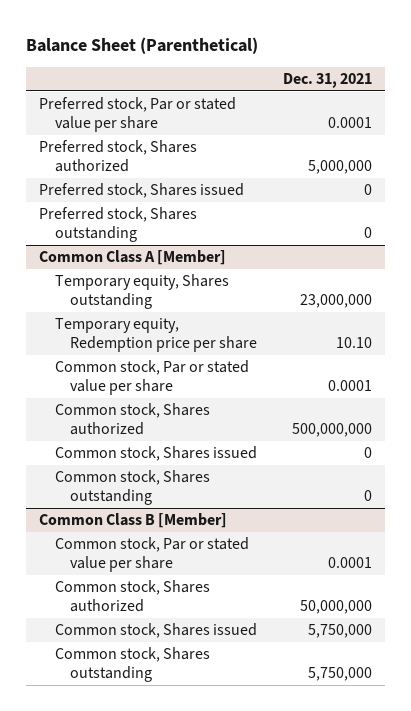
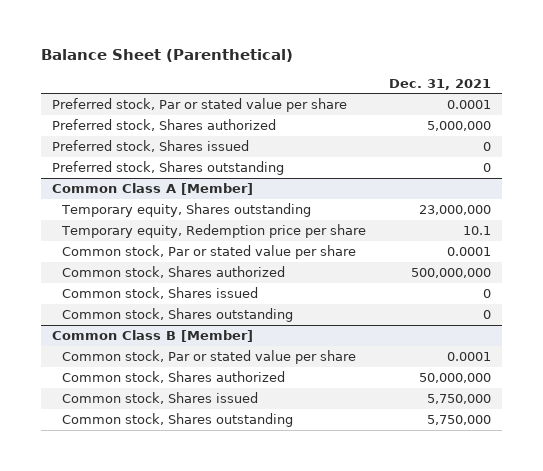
[335,336,372,348] 10.10 -> [462,225,491,235] 10.1

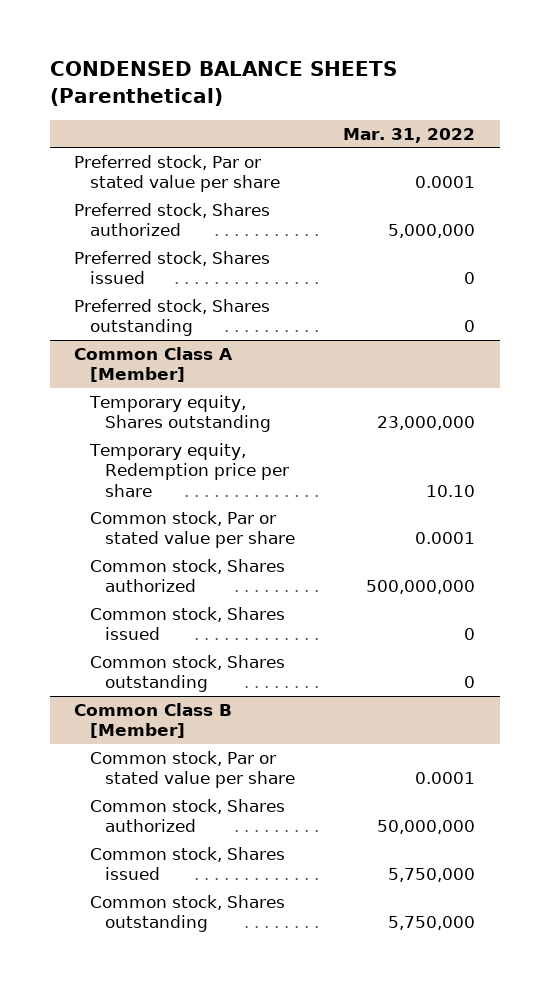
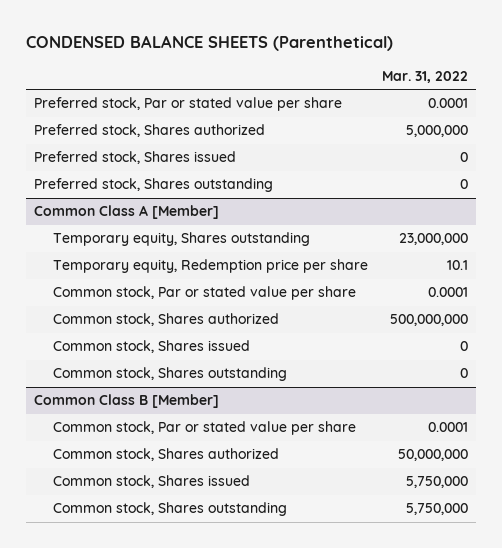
[426,484,476,497] 10.10 -> [447,260,469,271] 10.1

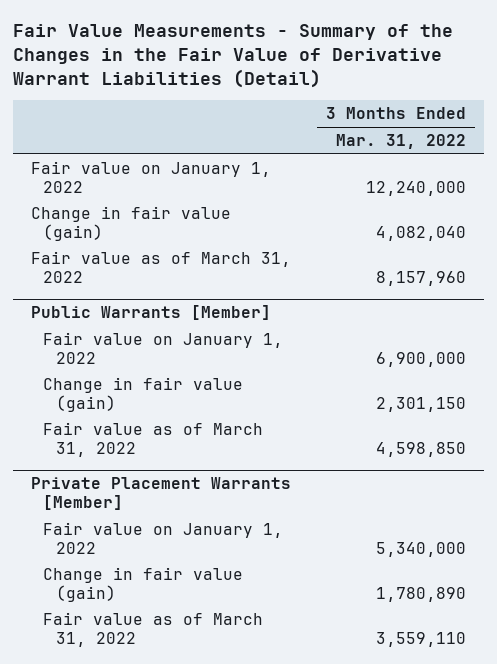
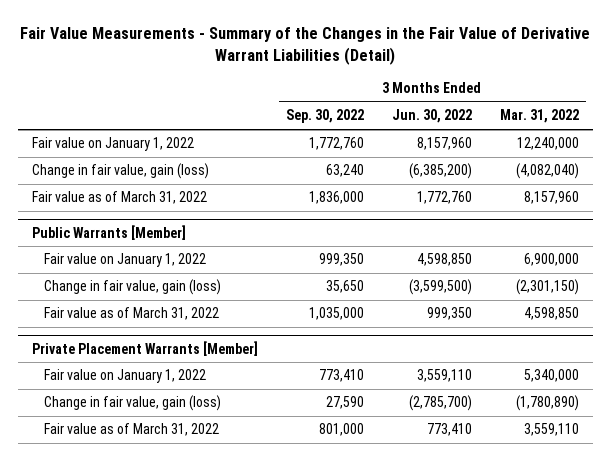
none -> [285,109,364,124] Sep. 30, 2022
none -> [391,109,472,124] Jun. 30, 2022
[30,205,231,241] Change in fair value (gain) -> [31,163,209,180] Change in fair value, gain (loss)
[376,225,467,241] 4,082,040 -> [515,163,579,180] (4,082,040)
[43,376,244,412] Change in fair value (gain) -> [43,279,221,296] Change in fair value, gain (loss)
[376,396,467,412] 2,301,150 -> [515,279,579,296] (2,301,150)
[43,566,244,602] Change in fair value (gain) -> [43,395,221,412] Change in fair value, gain (loss)
[376,586,467,602] 1,780,890 -> [515,395,579,412] (1,780,890)

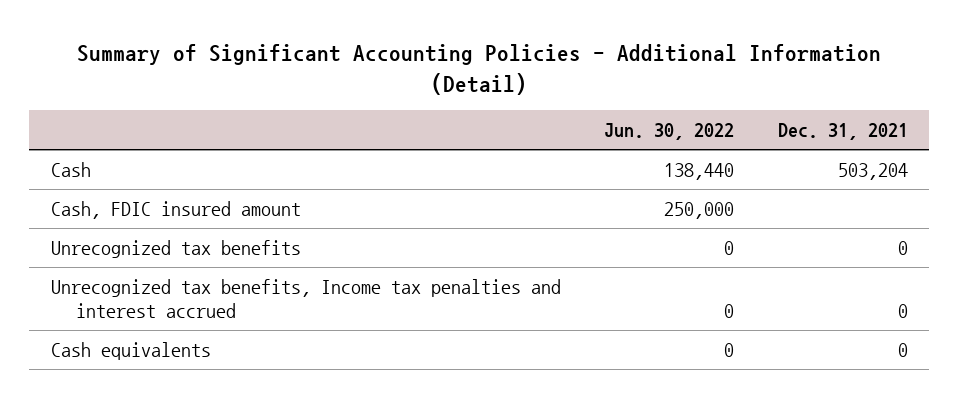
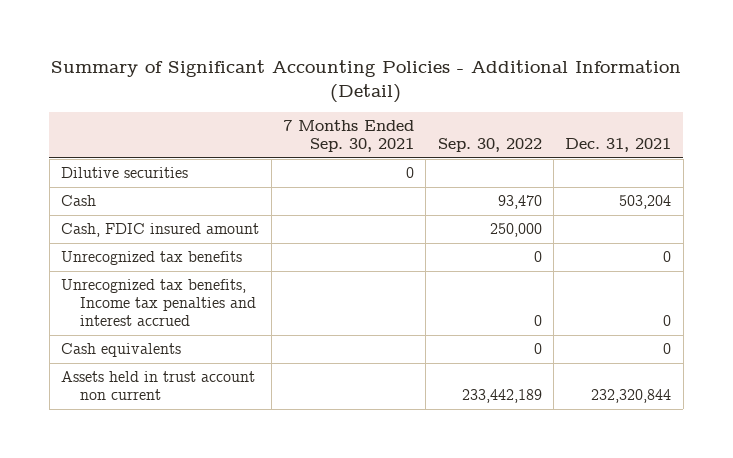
[604,123,735,141] Jun. 30, 2022 -> none
none -> [282,120,414,153] 7 Months Ended Sep. 30, 2021
none -> [437,138,542,153] Sep. 30, 2022
none -> [61,167,189,179] Dilutive securities
none -> [61,371,256,401] Assets held in trust account non current

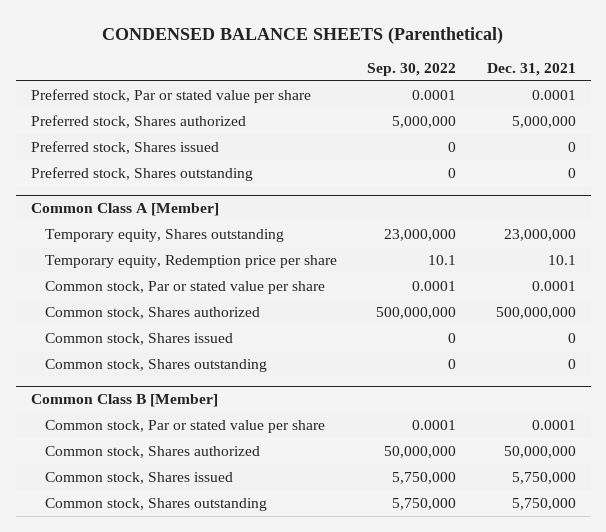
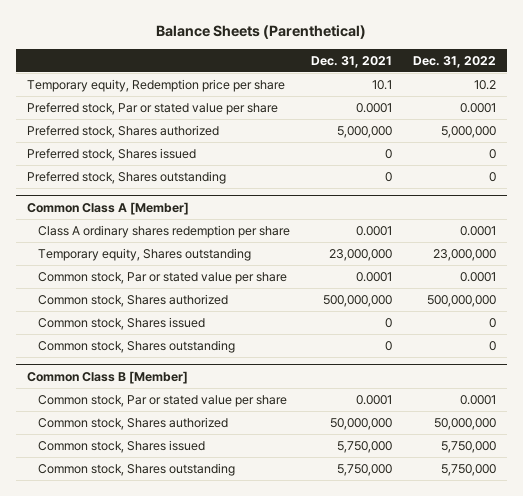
[102,26,504,44] CONDENSED BALANCE SHEETS (Parenthetical) -> [156,24,367,39] Balance Sheets (Parenthetical)
[367,63,457,77] Sep. 30, 2022 -> none
none -> [413,55,497,68] Dec. 31, 2022
none -> [26,79,285,93] Temporary equity, Redemption price per share
none -> [37,225,290,239] Class A ordinary shares redemption per share
[44,254,337,268] Temporary equity, Redemption price per share -> none

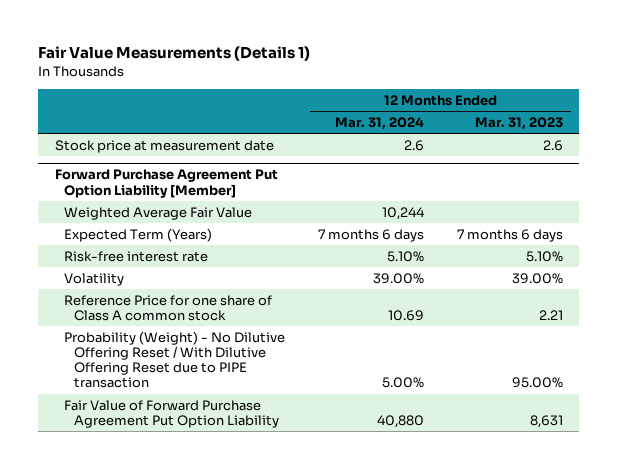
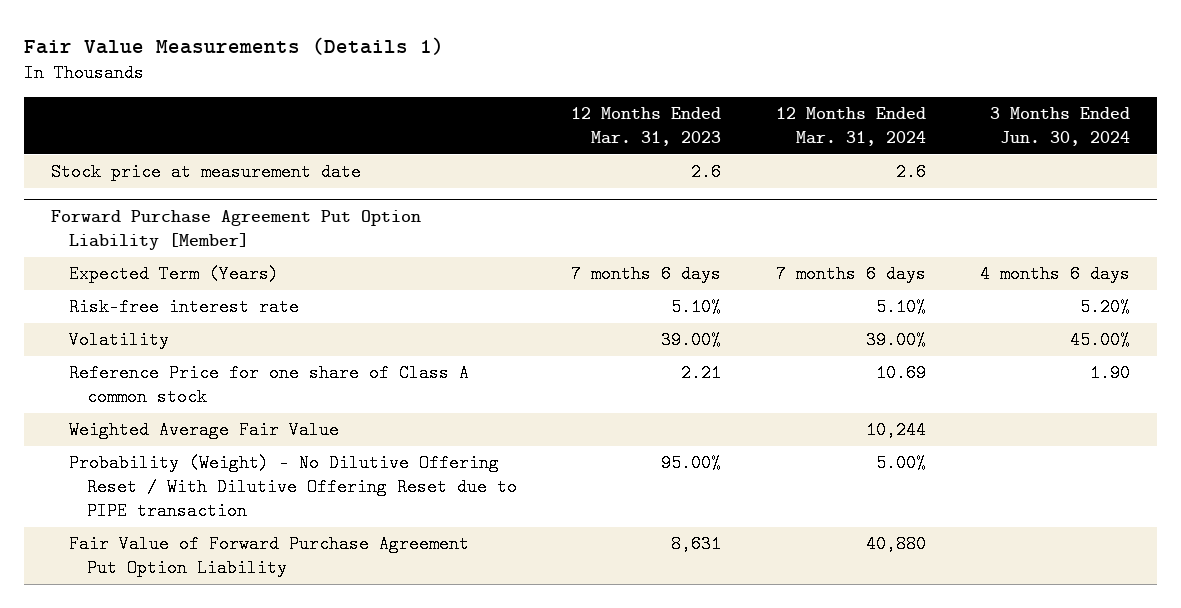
none -> [990,107,1131,146] 3 Months Ended Jun. 30, 2024
[64,206,253,220] Weighted Average Fair Value -> [68,421,339,440] Weighted Average Fair Value

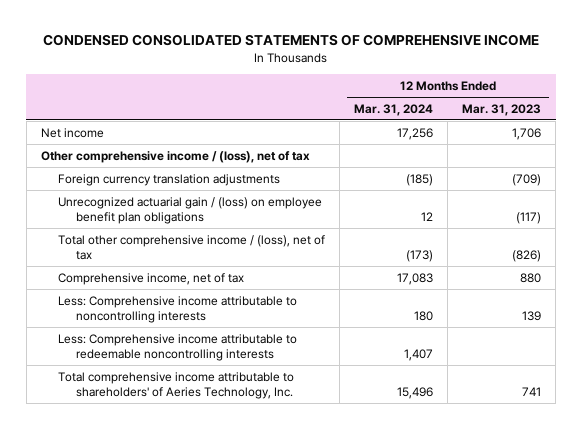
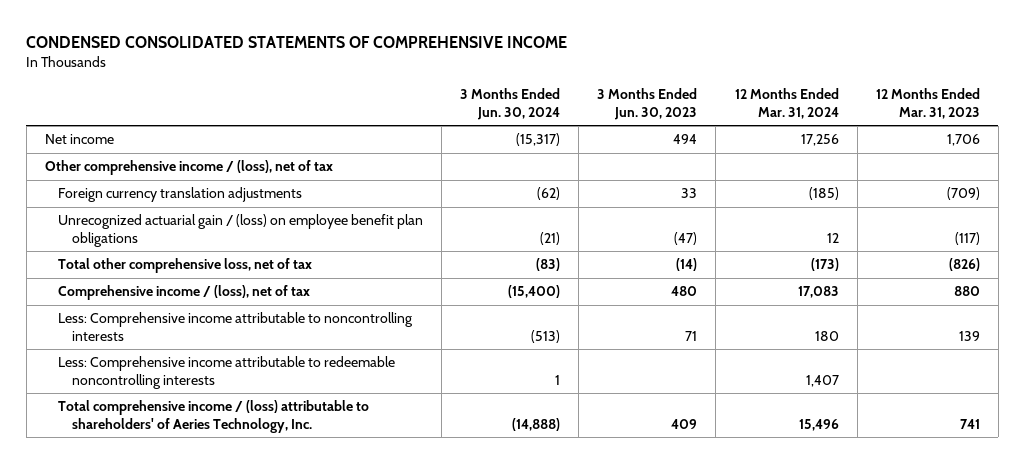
none -> [460,88,561,120] 3 Months Ended Jun. 30, 2024
none -> [597,88,698,120] 3 Months Ended Jun. 30, 2023
[58,234,326,260] Total other comprehensive income / (loss), net of tax -> [58,258,313,274] Total other comprehensive loss, net of tax
[58,272,245,285] Comprehensive income, net of tax -> [58,285,311,301] Comprehensive income / (loss), net of tax
[58,371,295,399] Total comprehensive income attributable to shareholders' of Aeries Technology, Inc. -> [58,400,370,433] Total comprehensive income / (loss) attributable to shareholders' of Aeries Technology, Inc.

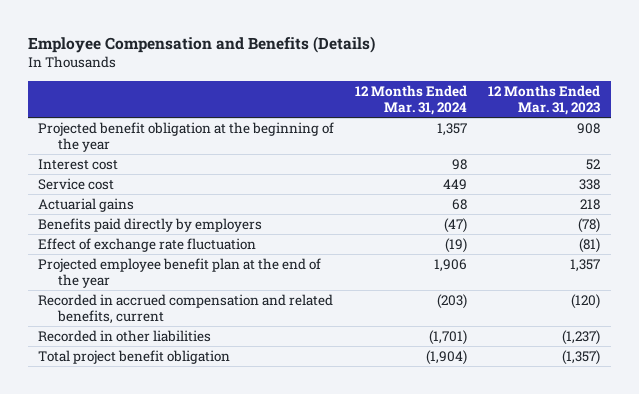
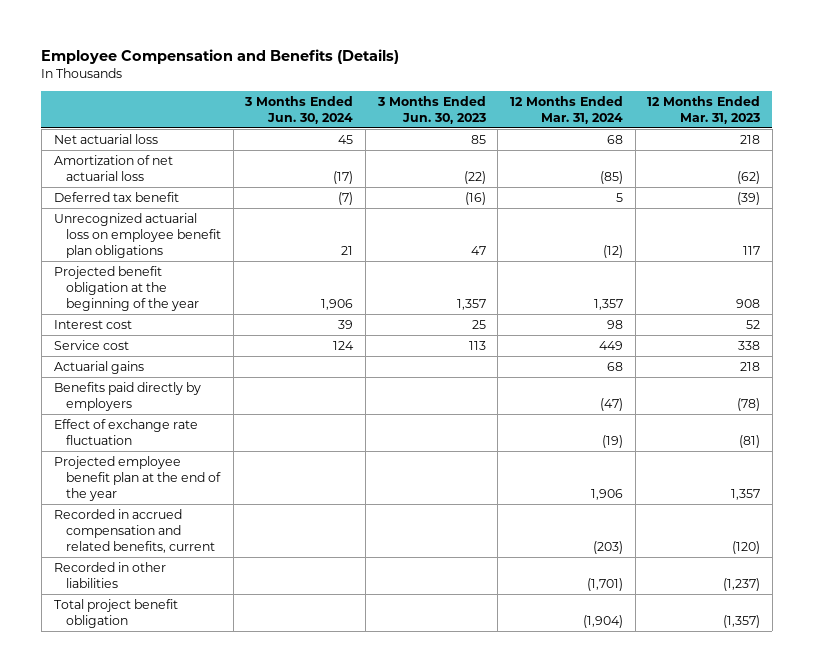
none -> [244,95,354,125] 3 Months Ended Jun. 30, 2024
none -> [376,95,486,125] 3 Months Ended Jun. 30, 2023
none -> [53,133,158,144] Net actuarial loss
none -> [53,154,173,182] Amortization of net actuarial loss
none -> [53,191,179,202] Deferred tax benefit
none -> [53,212,222,259] Unrecognized actuarial loss on employee benefit plan obligations

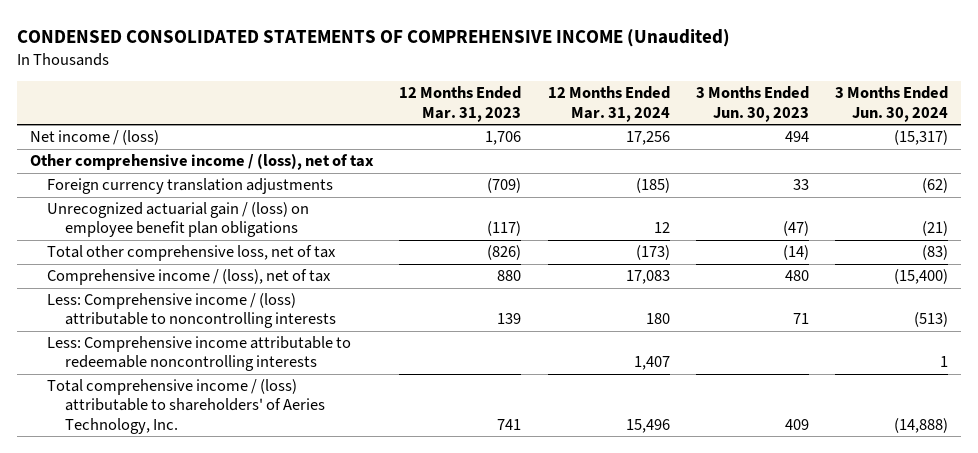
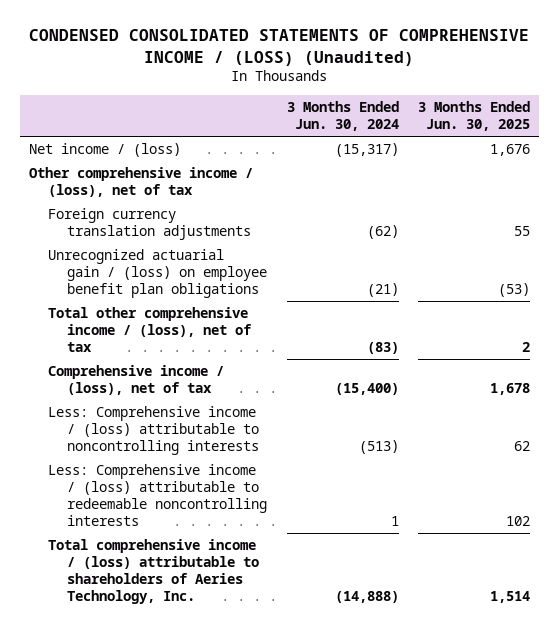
[17,28,731,47] CONDENSED CONSOLIDATED STATEMENTS OF COMPREHENSIVE INCOME (Unaudited) -> [29,29,530,66] CONDENSED CONSOLIDATED STATEMENTS OF COMPREHENSIVE INCOME / (LOSS) (Unaudited)
[399,86,522,122] 12 Months Ended Mar. 31, 2023 -> none
[547,86,670,122] 12 Months Ended Mar. 31, 2024 -> none
[695,86,809,122] 3 Months Ended Jun. 30, 2023 -> none
none -> [417,101,530,132] 3 Months Ended Jun. 30, 2025
[47,245,337,262] Total other comprehensive loss, net of tax -> [48,307,253,353] Total other comprehensive income / (loss), net of tax
[47,336,352,372] Less: Comprehensive income attributable to redeemable noncontrolling interests -> [48,464,268,527] Less: Comprehensive income / (loss) attributable to redeemable noncontrolling interests
[47,379,325,434] Total comprehensive income / (loss) attributable to shareholders' of Aeries Technology, Inc. -> [48,539,260,605] Total comprehensive income / (loss) attributable to shareholders of Aeries Technology, Inc.

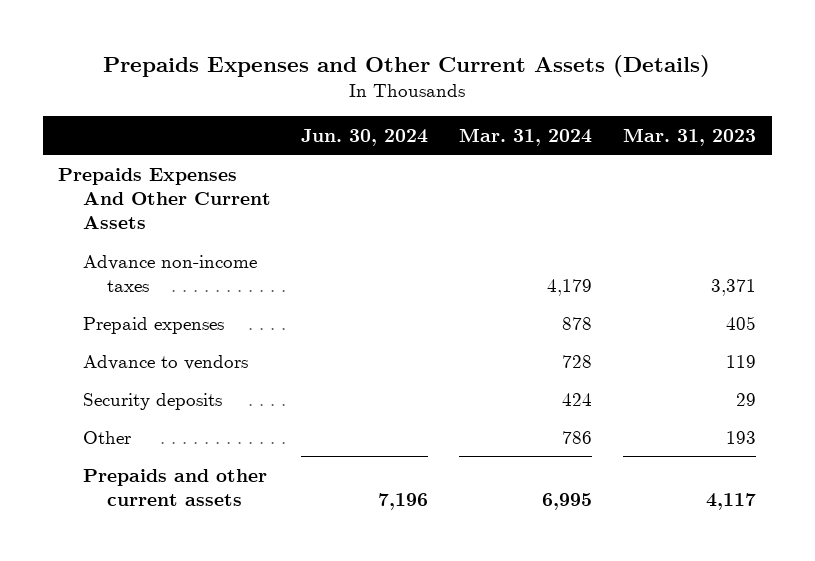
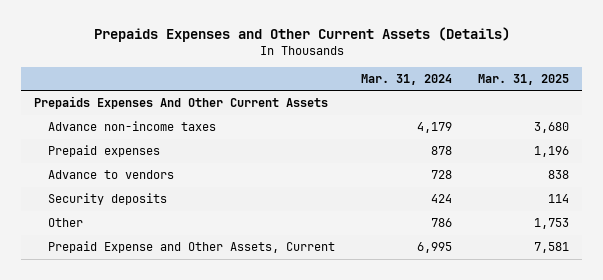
[301,128,429,146] Jun. 30, 2024 -> none
[623,127,757,146] Mar. 31, 2023 -> none
none -> [478,73,570,85] Mar. 31, 2025
[82,468,267,506] Prepaids and other current assets -> [47,241,335,254] Prepaid Expense and Other Assets, Current

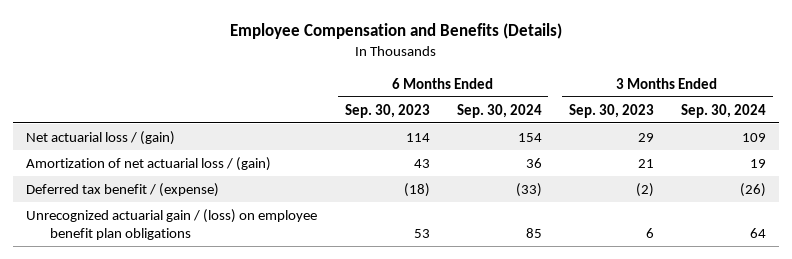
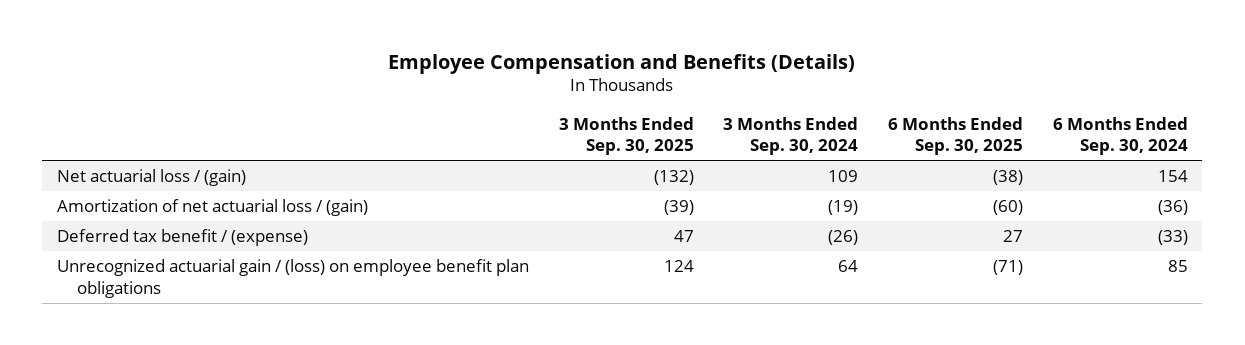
[344,103,430,118] Sep. 30, 2023 -> none
[568,103,654,118] Sep. 30, 2023 -> none
none -> [558,116,694,156] 3 Months Ended Sep. 30, 2025
none -> [887,116,1023,156] 6 Months Ended Sep. 30, 2025
[525,157,542,168] 36 -> [1157,200,1188,216] (36)
[749,158,766,168] 19 -> [828,200,859,216] (19)

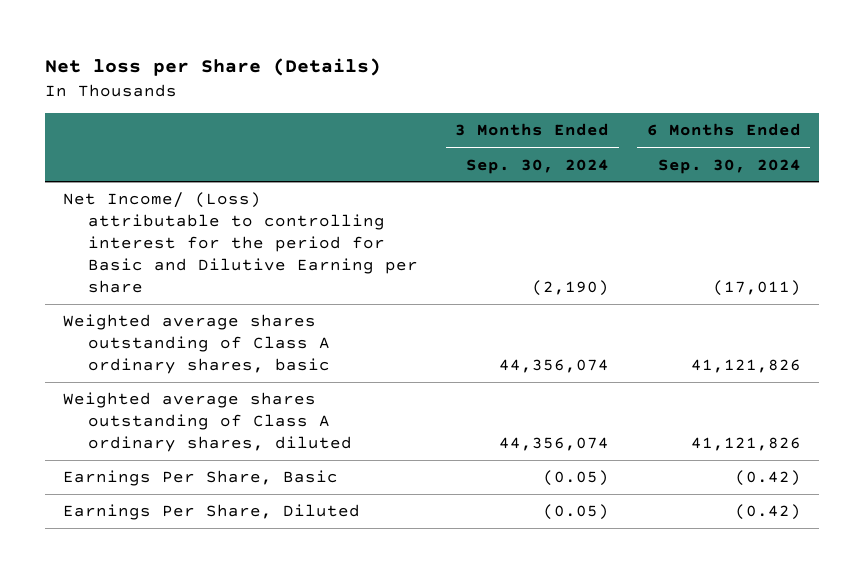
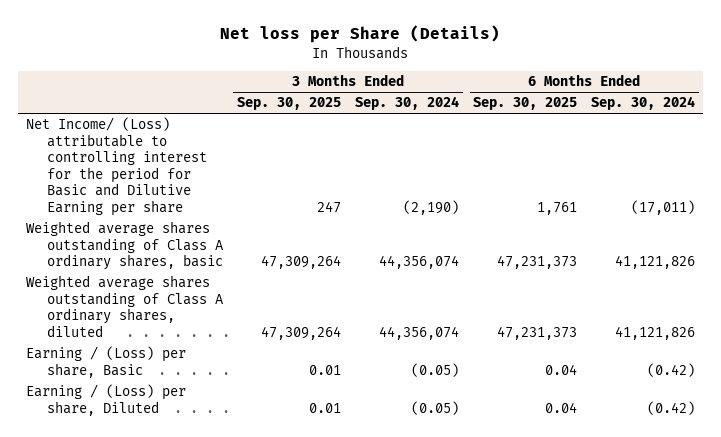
none -> [236,97,341,111] Sep. 30, 2025
none -> [473,97,578,111] Sep. 30, 2025
[63,470,339,487] Earnings Per Share, Basic -> [25,346,186,378] Earning / (Loss) per share, Basic
[63,504,361,521] Earnings Per Share, Diluted -> [25,384,186,416] Earning / (Loss) per share, Diluted

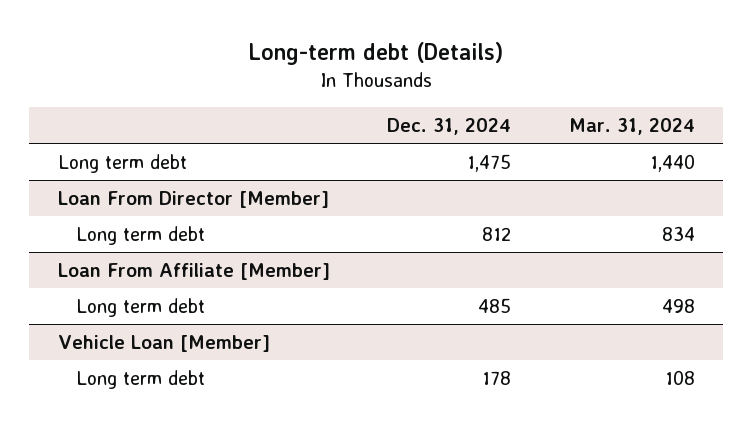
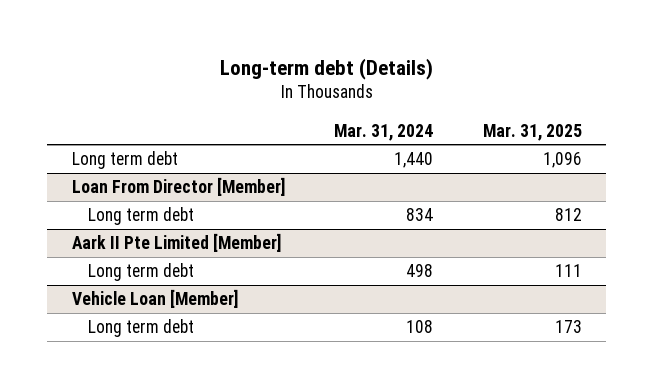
[387,117,512,135] Dec. 31, 2024 -> none
none -> [482,123,582,141] Mar. 31, 2025
[57,262,330,280] Loan From Affiliate [Member] -> [71,233,281,253] Aark II Pte Limited [Member]

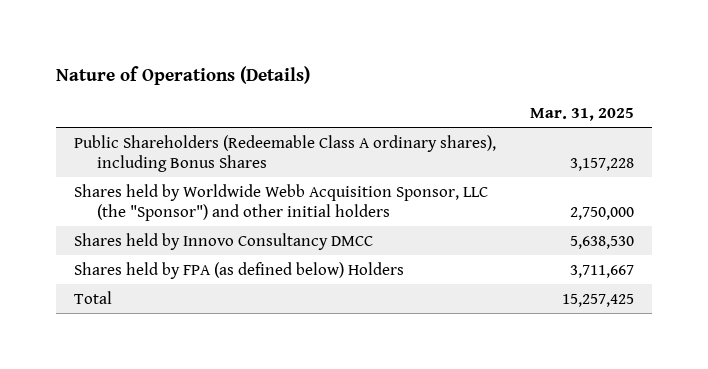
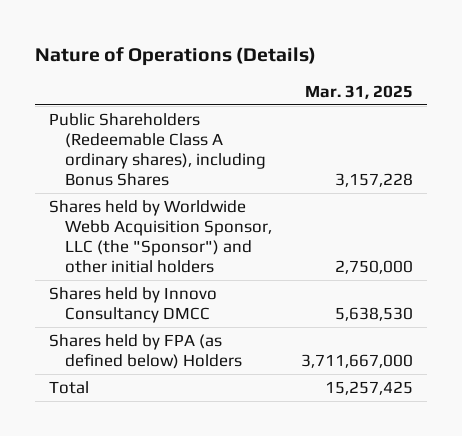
[570,264,635,278] 3,711,667 -> [300,353,413,368] 3,711,667,000

